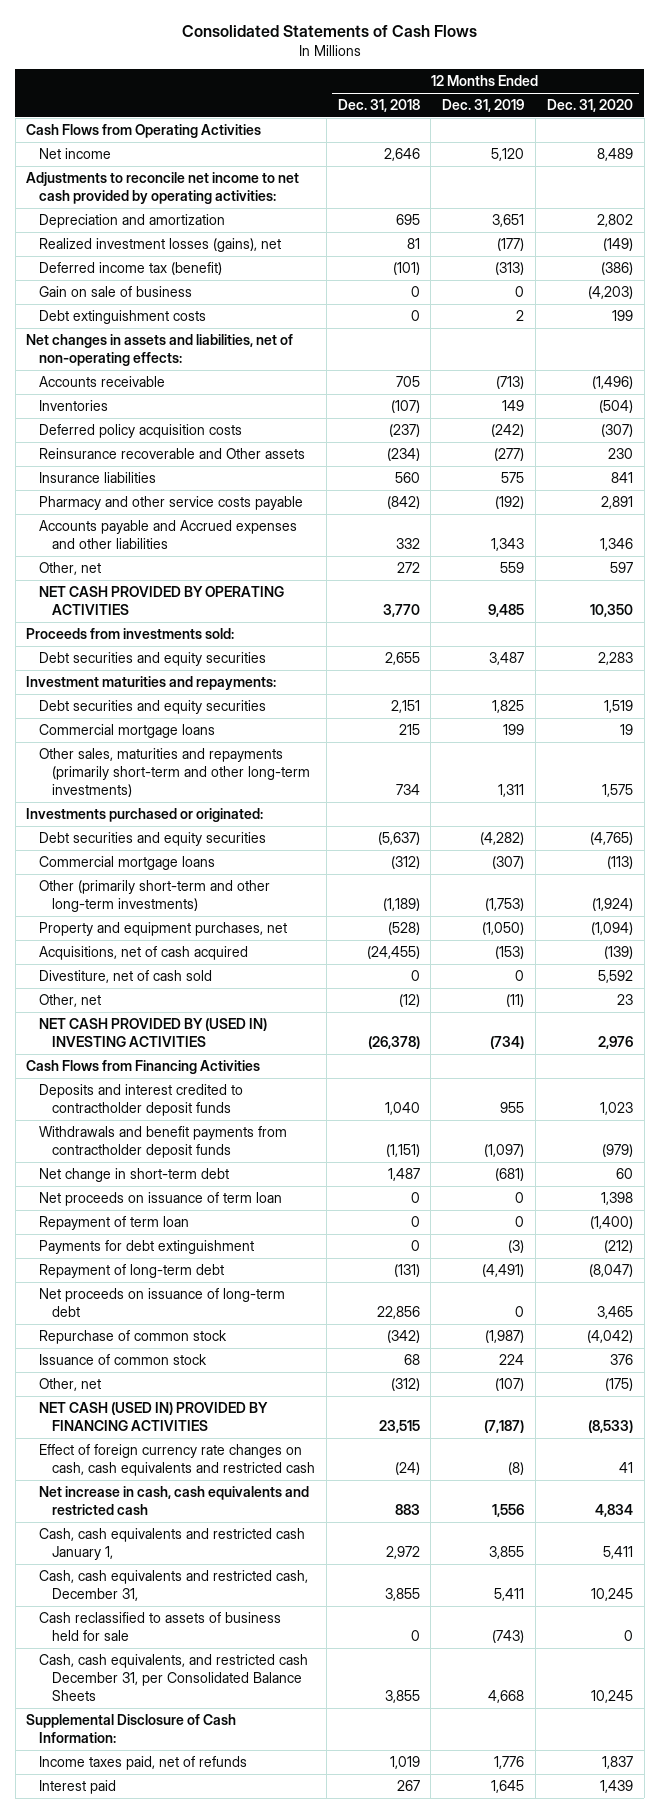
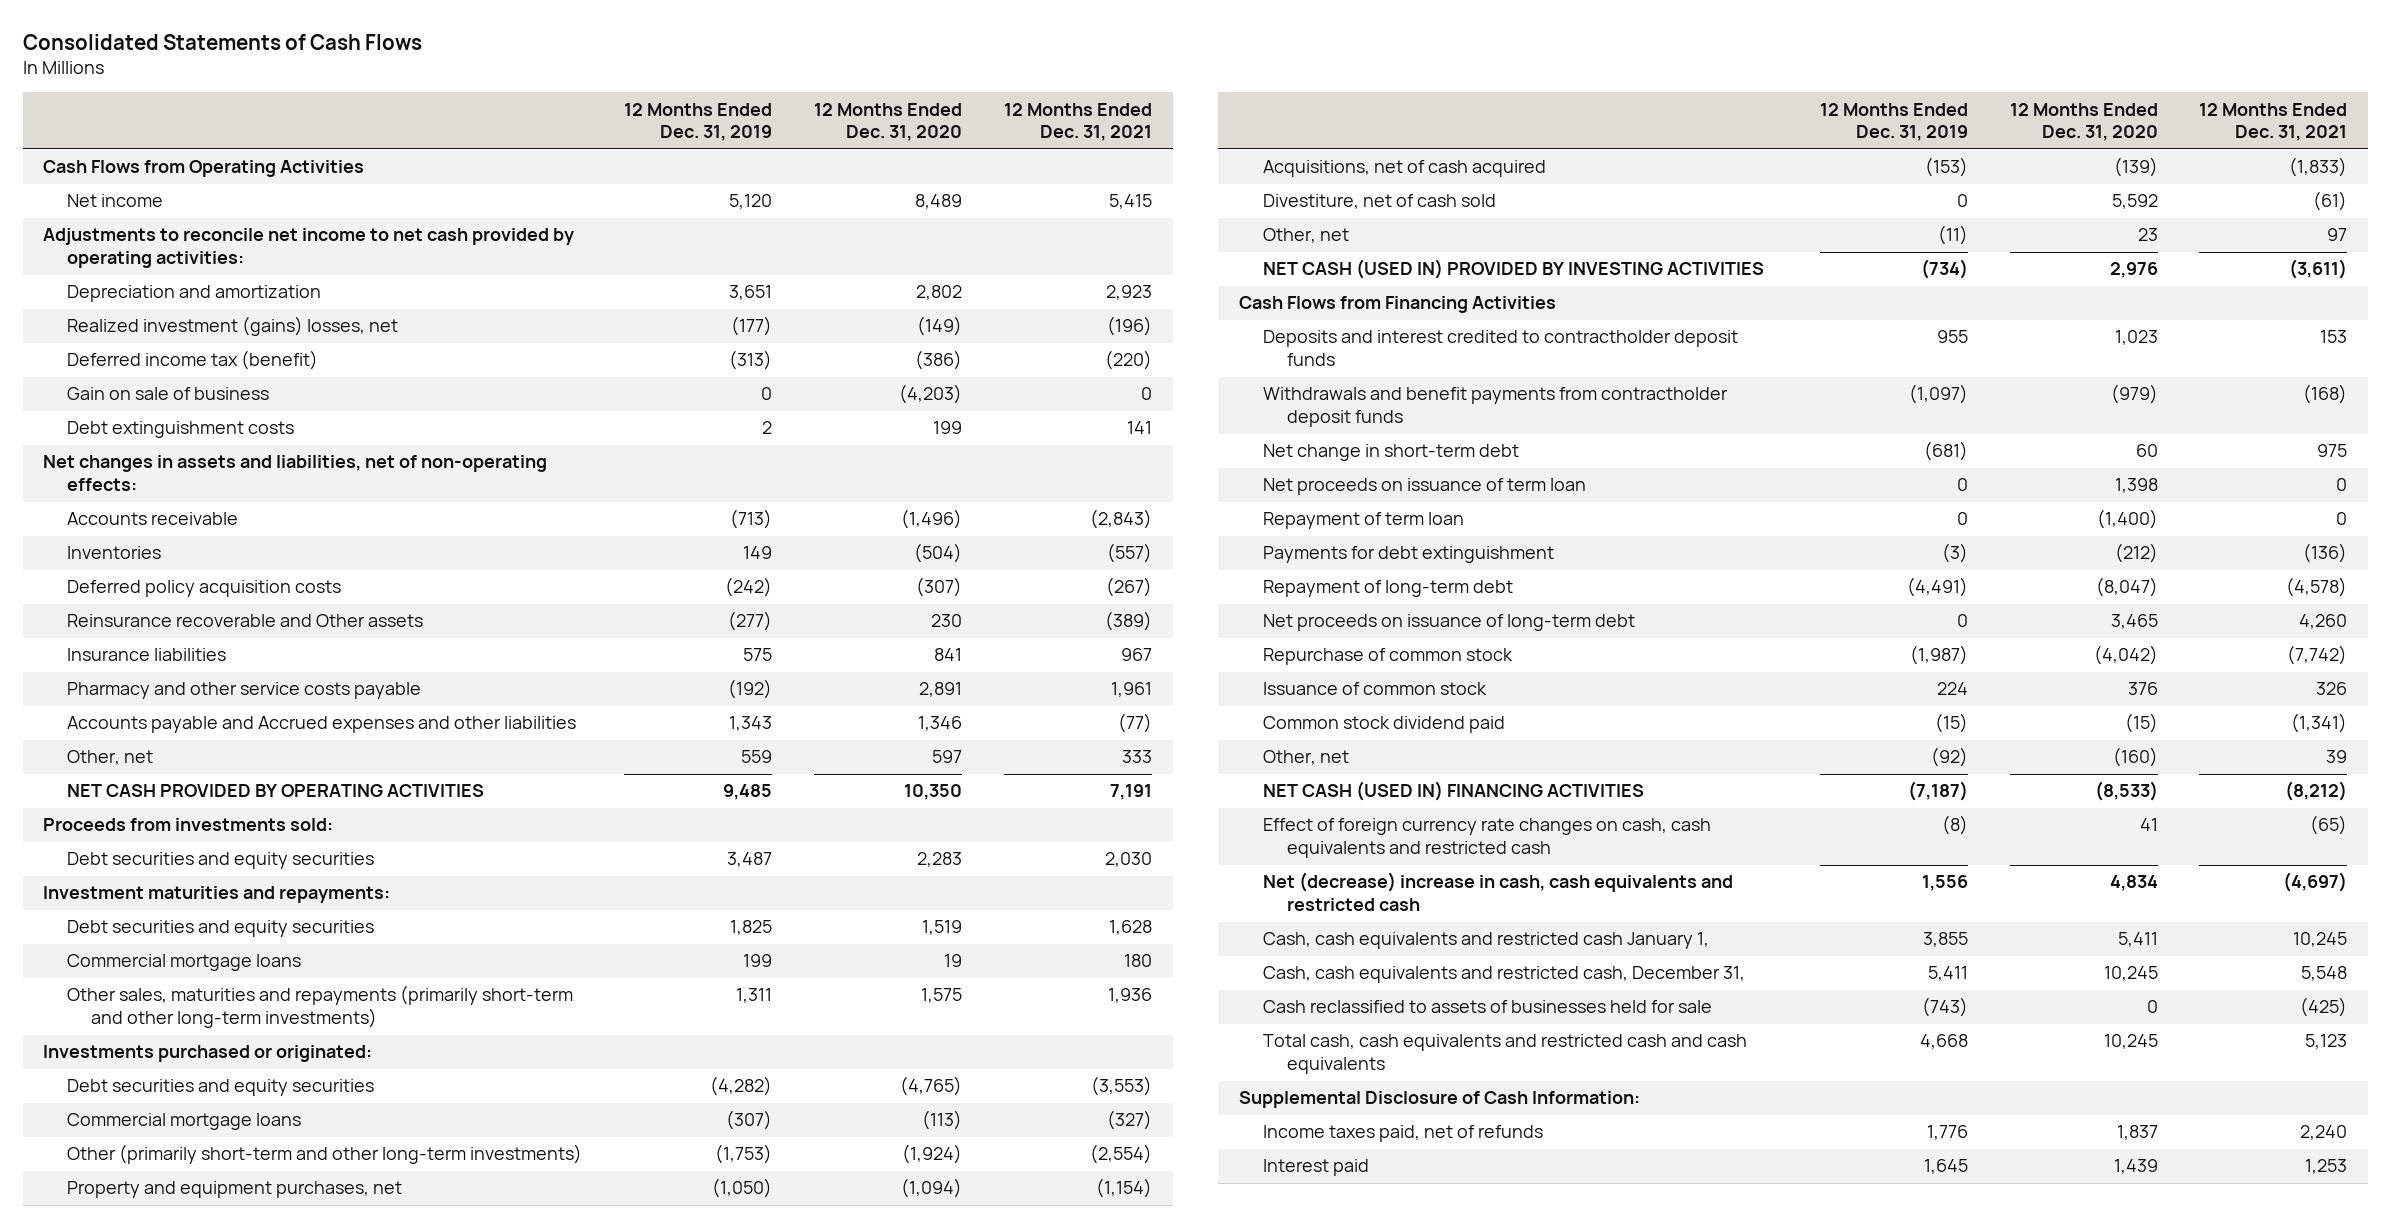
[337,98,420,112] Dec. 31, 2018 -> none
none -> [1004,102,1153,142] 12 Months Ended Dec. 31, 2021
[39,237,282,252] Realized investment losses (gains), net -> [67,316,399,337] Realized investment (gains) losses, net
[39,1017,268,1047] NET CASH PROVIDED BY (USED IN) INVESTING ACTIVITIES -> [1262,259,1764,280] NET CASH (USED IN) PROVIDED BY INVESTING ACTIVITIES
none -> [1262,716,1505,734] Common stock dividend paid
[495,1377,525,1391] (107) -> [1930,747,1968,768] (92)
[605,1377,634,1391] (175) -> [2112,747,2158,768] (160)
[39,1401,269,1431] NET CASH (USED IN) PROVIDED BY FINANCING ACTIVITIES -> [1262,781,1644,802] NET CASH (USED IN) FINANCING ACTIVITIES
[39,1485,310,1515] Net increase in cash, cash equivalents and restricted cash -> [1262,872,1733,912] Net (decrease) increase in cash, cash equivalents and restricted cash
[39,1611,282,1641] Cash reclassified to assets of business held for sale -> [1262,1000,1712,1014] Cash reclassified to assets of businesses held for sale
[39,1653,309,1702] Cash, cash equivalents, and restricted cash December 31, per Consolidated Balance Sheets -> [1262,1034,1747,1075] Total cash, cash equivalents and restricted cash and cash equivalents

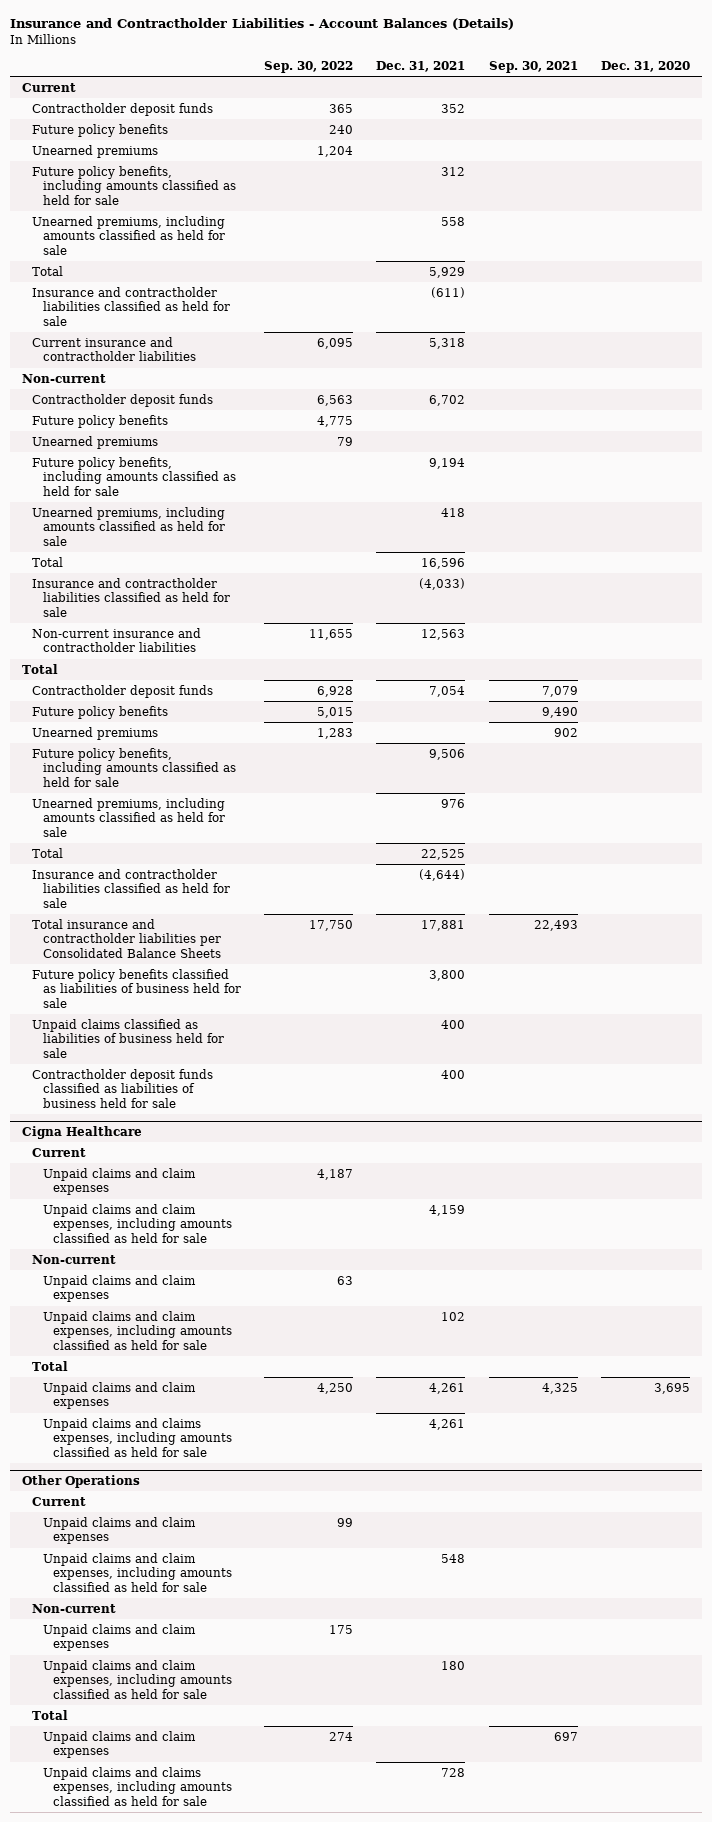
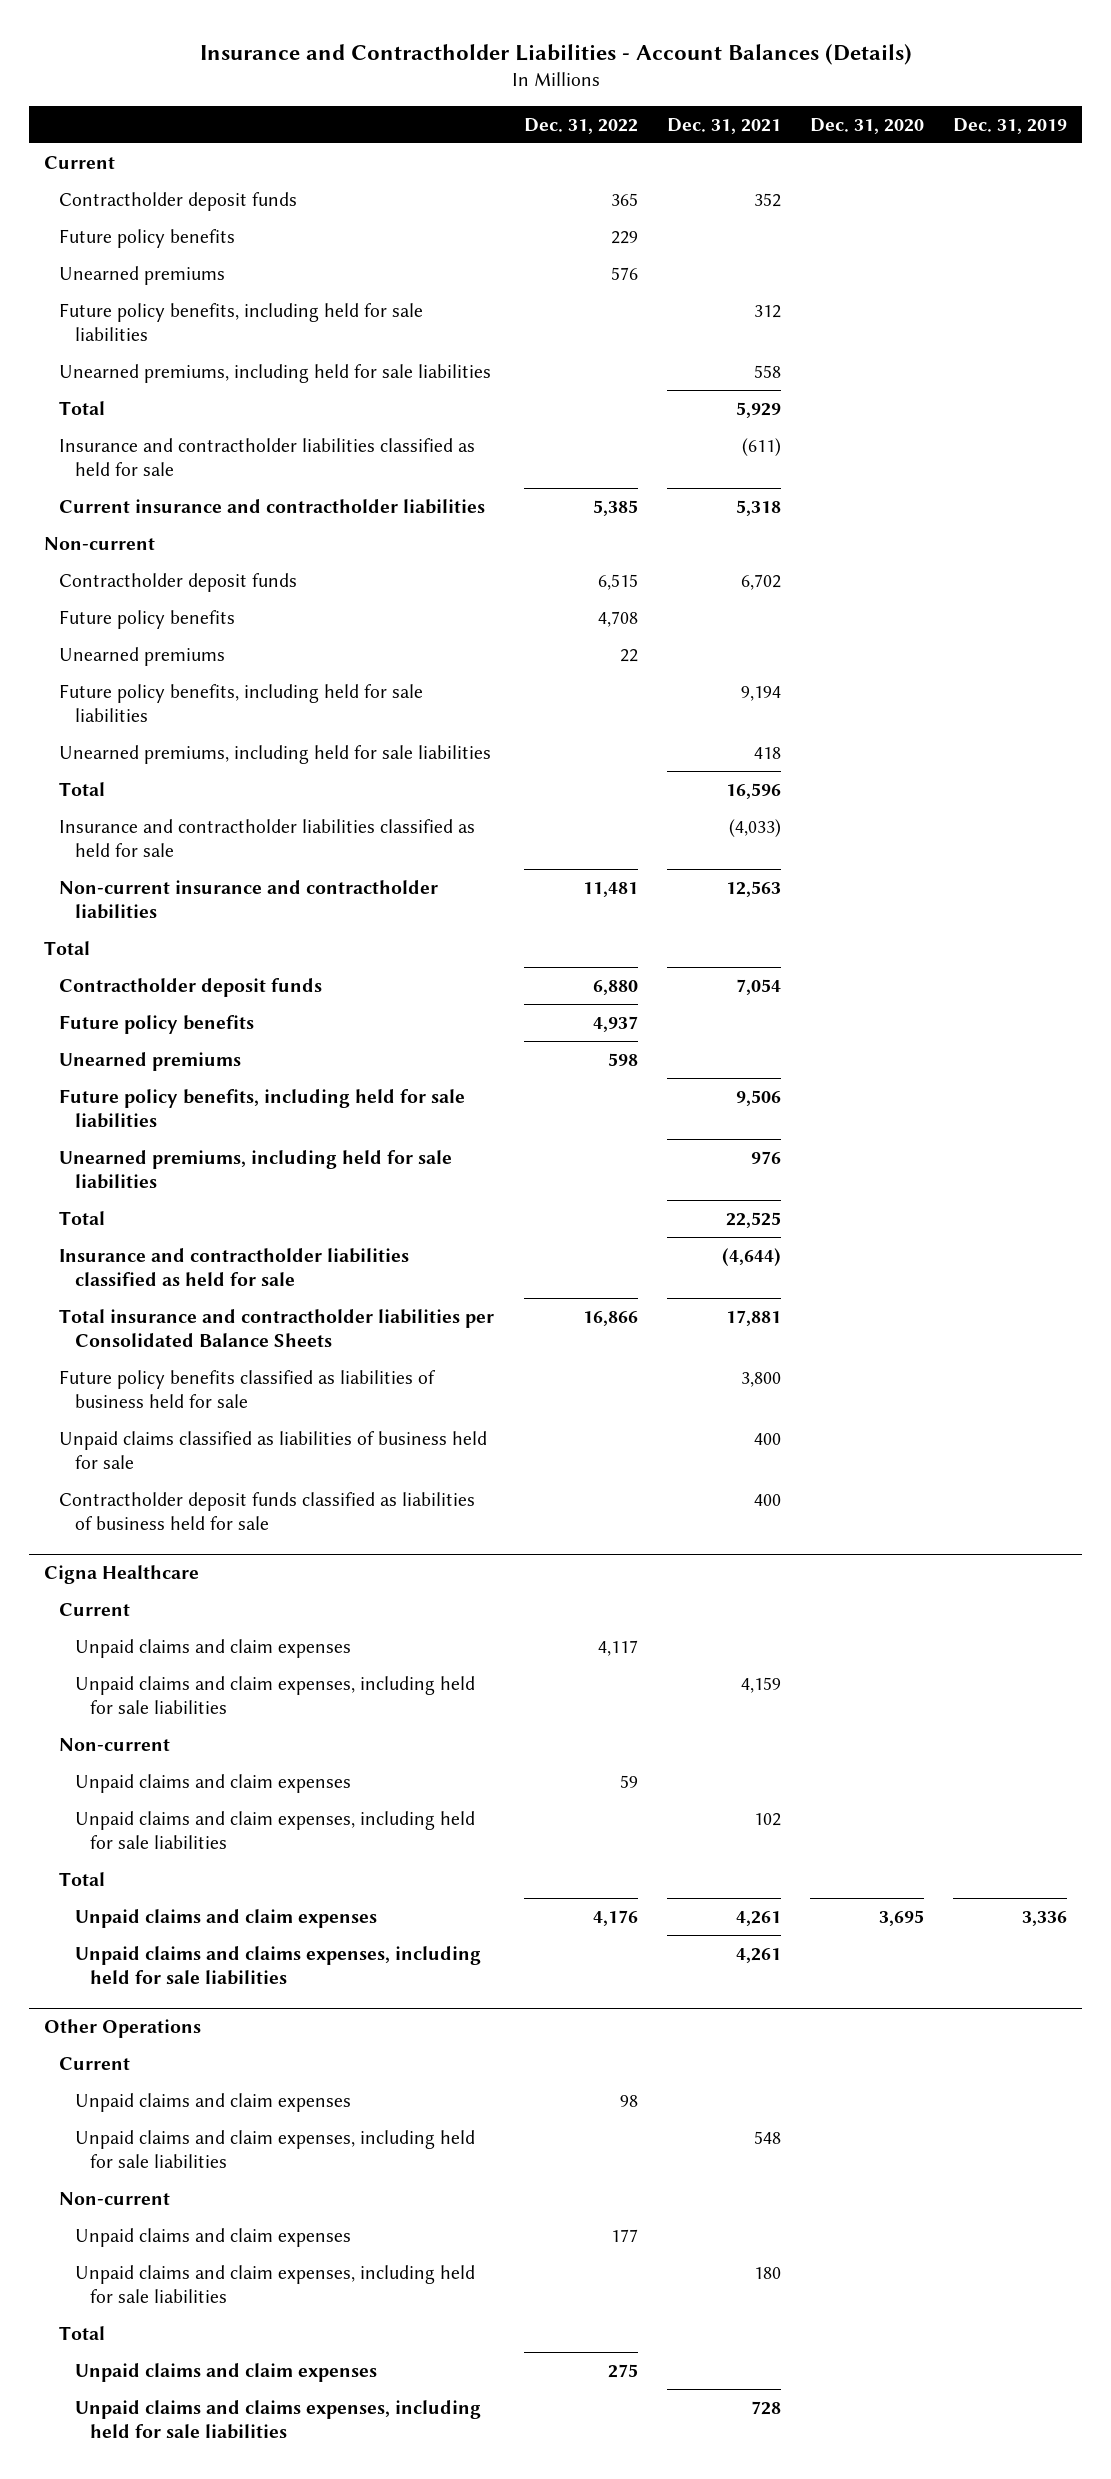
[264,60,354,73] Sep. 30, 2022 -> none
[488,60,578,73] Sep. 30, 2021 -> none
none -> [523,117,638,134] Dec. 31, 2022
none -> [953,117,1068,134] Dec. 31, 2019
[32,165,236,206] Future policy benefits, including amounts classified as held for sale -> [59,302,424,342] Future policy benefits, including held for sale liabilities
[32,215,226,256] Unearned premiums, including amounts classified as held for sale -> [59,363,492,383] Unearned premiums, including held for sale liabilities
[32,456,236,497] Future policy benefits, including amounts classified as held for sale -> [59,683,424,723] Future policy benefits, including held for sale liabilities
[32,506,226,547] Unearned premiums, including amounts classified as held for sale -> [59,744,492,764] Unearned premiums, including held for sale liabilities
[32,747,236,788] Future policy benefits, including amounts classified as held for sale -> [59,1088,466,1129] Future policy benefits, including held for sale liabilities
[32,797,226,838] Unearned premiums, including amounts classified as held for sale -> [59,1149,453,1190] Unearned premiums, including held for sale liabilities
[42,1203,232,1244] Unpaid claims and claim expenses, including amounts classified as held for sale -> [74,1675,475,1715] Unpaid claims and claim expenses, including held for sale liabilities
[42,1310,232,1351] Unpaid claims and claim expenses, including amounts classified as held for sale -> [74,1810,475,1850] Unpaid claims and claim expenses, including held for sale liabilities
[42,1417,232,1458] Unpaid claims and claims expenses, including amounts classified as held for sale -> [74,1945,481,1986] Unpaid claims and claims expenses, including held for sale liabilities
[42,1552,232,1593] Unpaid claims and claim expenses, including amounts classified as held for sale -> [74,2129,475,2169] Unpaid claims and claim expenses, including held for sale liabilities
[42,1659,232,1700] Unpaid claims and claim expenses, including amounts classified as held for sale -> [74,2264,475,2304] Unpaid claims and claim expenses, including held for sale liabilities
[42,1766,232,1807] Unpaid claims and claims expenses, including amounts classified as held for sale -> [74,2399,481,2440] Unpaid claims and claims expenses, including held for sale liabilities

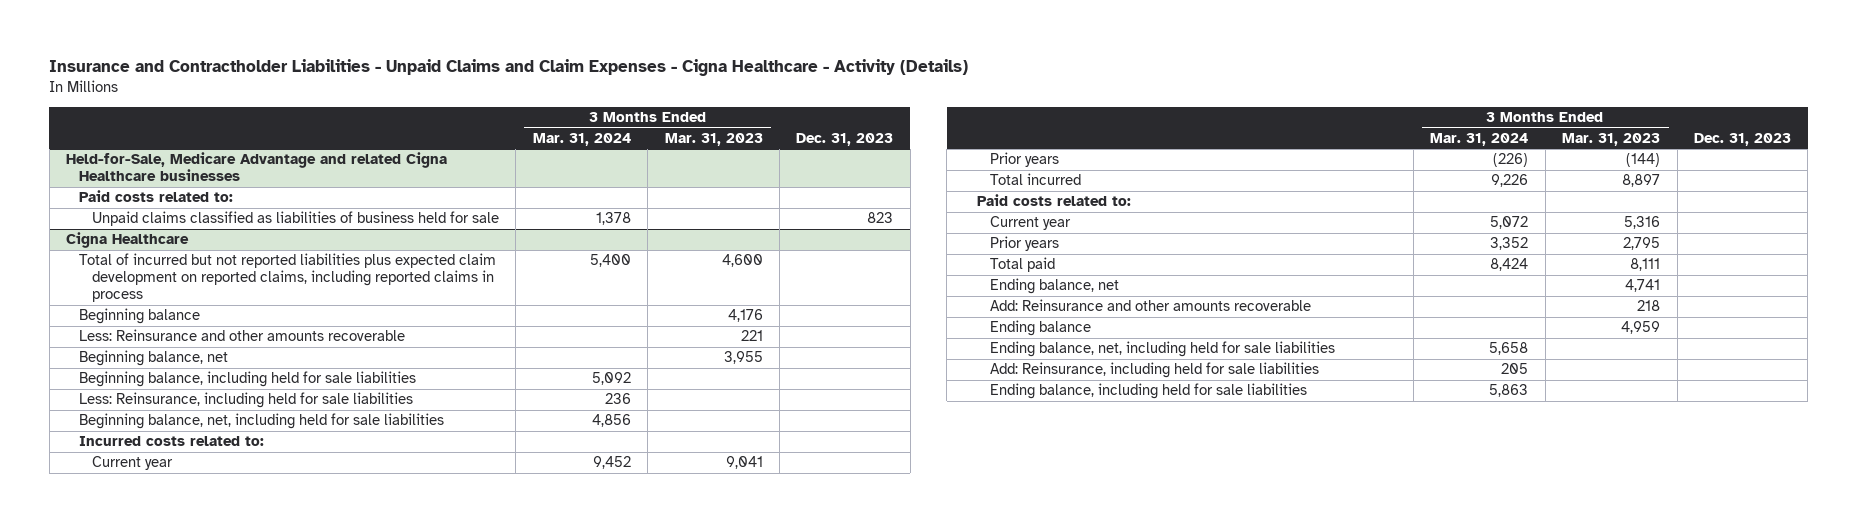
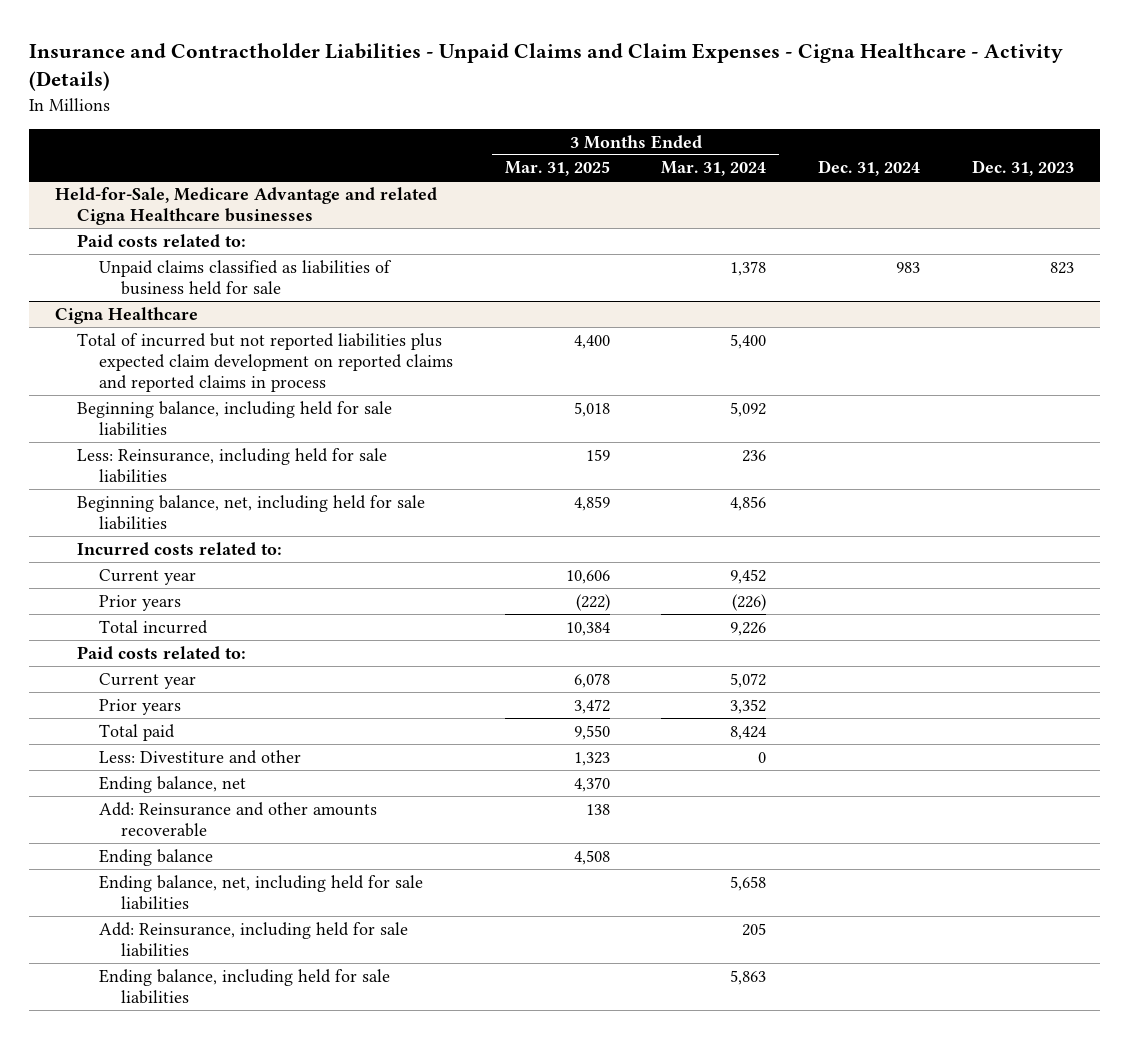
[664,132,763,146] Mar. 31, 2023 -> none
none -> [504,161,610,177] Mar. 31, 2025
none -> [818,160,921,177] Dec. 31, 2024
[79,308,201,325] Beginning balance -> none
[79,329,406,342] Less: Reinsurance and other amounts recoverable -> none
[79,350,229,367] Beginning balance, net -> none
[79,253,497,303] Total of incurred but not reported liabilities plus expected claim development on reported claims, including reported claims in process -> [77,332,454,392] Total of incurred but not reported liabilities plus expected claim development on reported claims and reported claims in process
none -> [99,749,302,764] Less: Divestiture and other

